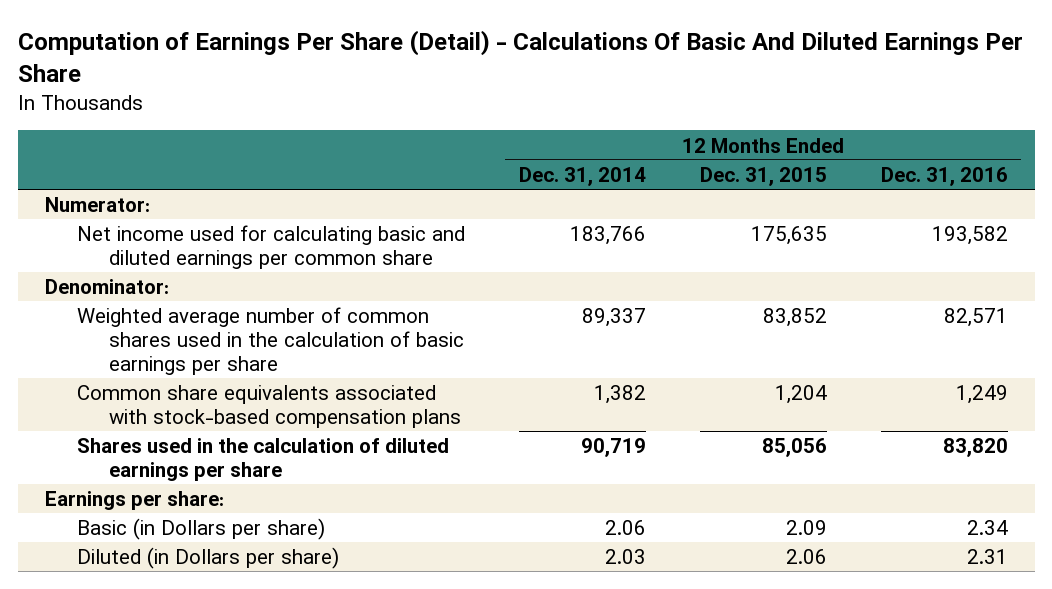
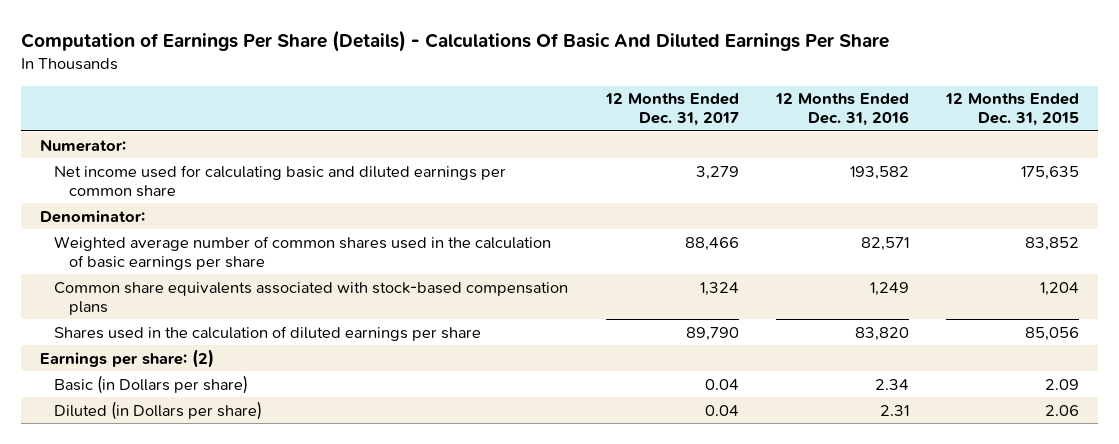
[17,29,1023,82] Computation of Earnings Per Share (Detail) - Calculations Of Basic And Diluted Earnings Per Share -> [21,29,890,52] Computation of Earnings Per Share (Details) - Calculations Of Basic And Diluted Earnings Per Share
[518,166,646,186] Dec. 31, 2014 -> none
none -> [604,93,739,127] 12 Months Ended Dec. 31, 2017
[44,491,224,511] Earnings per share: -> [39,348,214,368] Earnings per share: (2)

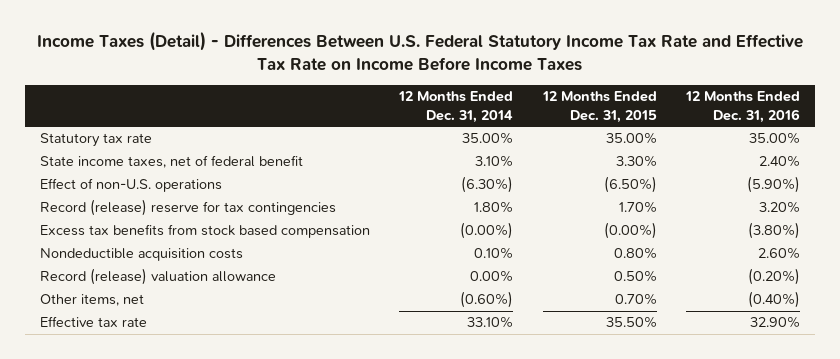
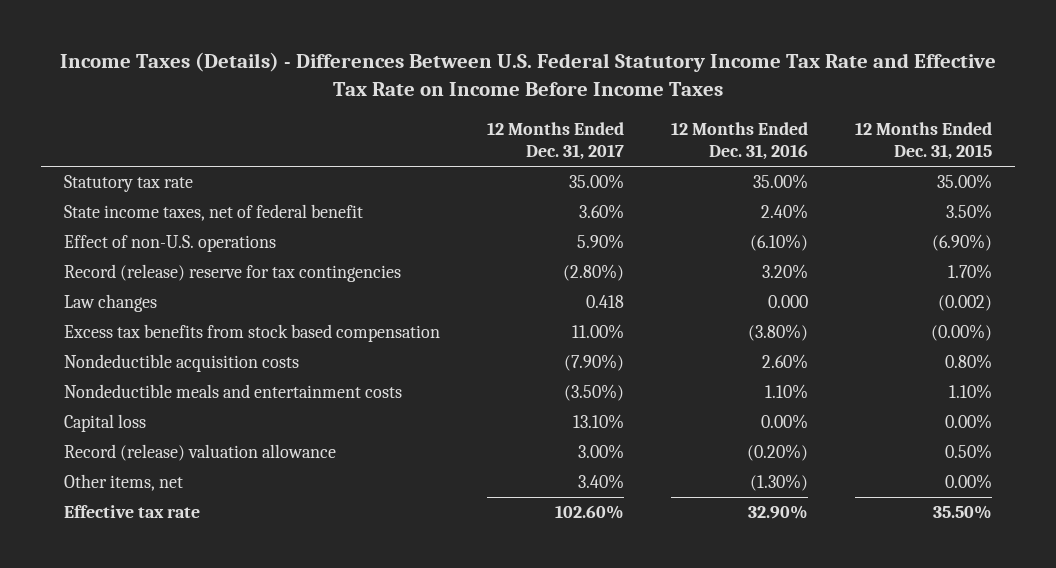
[36,31,803,72] Income Taxes (Detail) - Differences Between U.S. Federal Statutory Income Tax Rate and Effective Tax Rate on Income Before Income Taxes -> [59,52,996,96] Income Taxes (Details) - Differences Between U.S. Federal Statutory Income Tax Rate and Effective Tax Rate on Income Before Income Taxes
[398,91,514,123] 12 Months Ended Dec. 31, 2014 -> none
none -> [486,121,624,161] 12 Months Ended Dec. 31, 2017
[615,155,657,168] 3.30% -> [945,204,992,220] 3.50%
[603,176,657,194] (6.50%) -> [931,234,992,252] (6.90%)
[747,176,801,194] (5.90%) -> [749,234,808,252] (6.10%)
none -> [64,294,158,313] Law changes
none -> [64,384,403,399] Nondeductible meals and entertainment costs
none -> [64,414,147,433] Capital loss
[614,293,657,306] 0.70% -> [944,474,992,490] 0.00%
[748,291,801,309] (0.40%) -> [749,474,808,492] (1.30%)

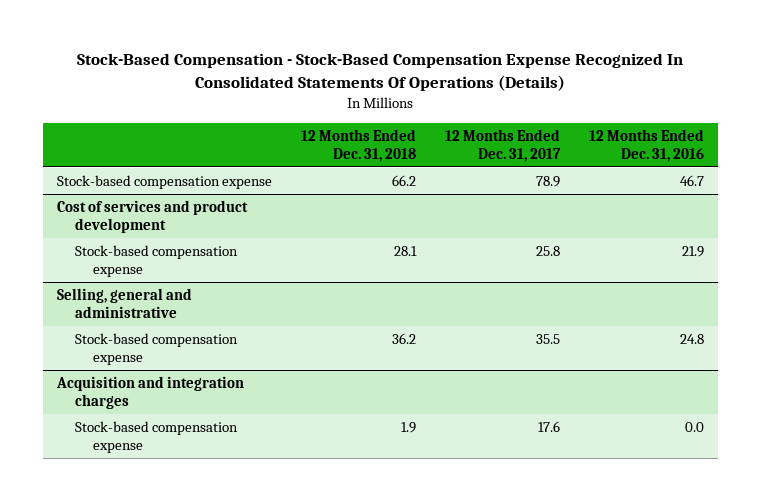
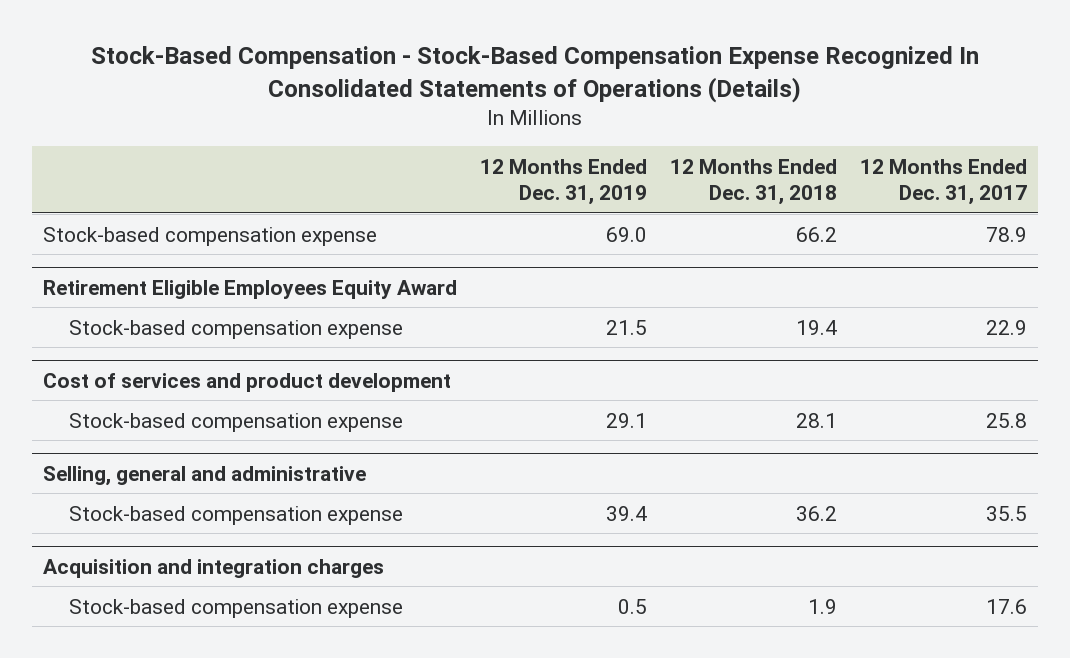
[77,53,684,92] Stock-Based Compensation - Stock-Based Compensation Expense Recognized In Consolidated Statements Of Operations (Details) -> [91,46,980,104] Stock-Based Compensation - Stock-Based Compensation Expense Recognized In Consolidated Statements of Operations (Details)
[588,128,704,162] 12 Months Ended Dec. 31, 2016 -> none
none -> [480,158,648,206] 12 Months Ended Dec. 31, 2019
none -> [43,279,458,299] Retirement Eligible Employees Equity Award
none -> [68,319,403,339] Stock-based compensation expense

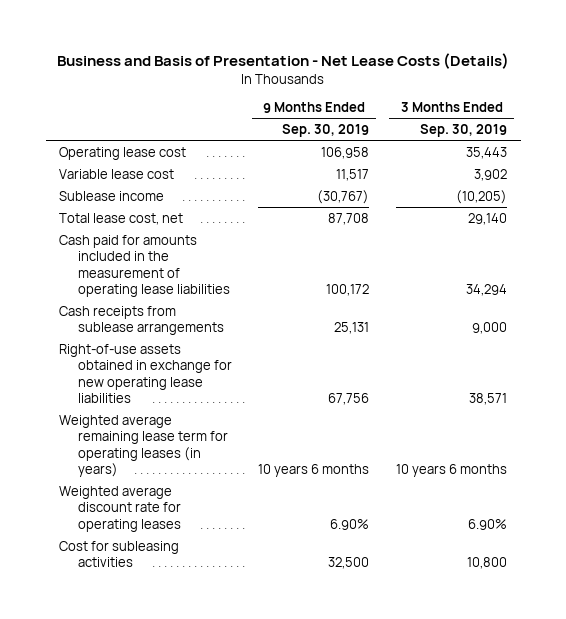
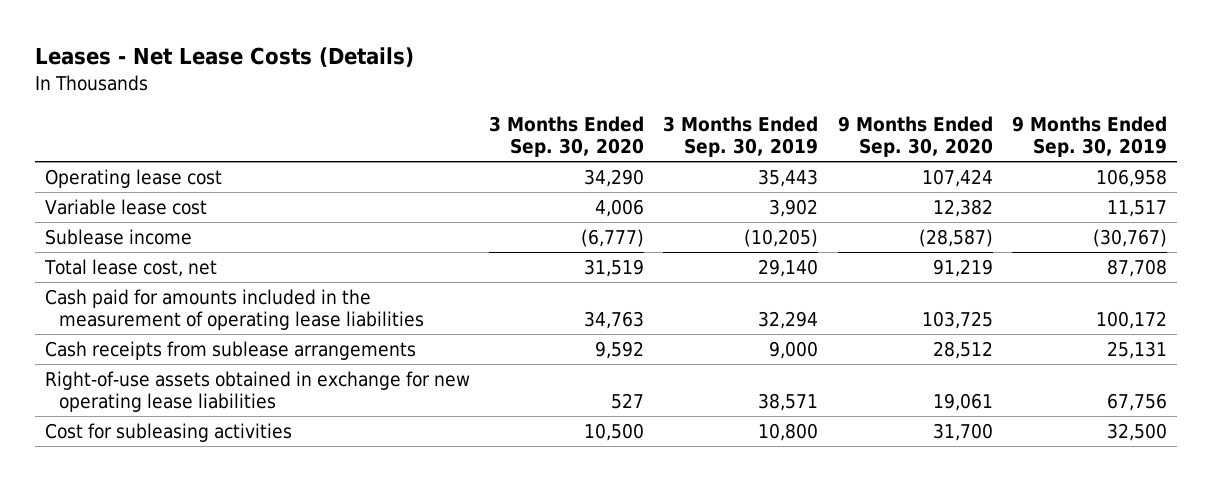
[57,52,510,69] Business and Basis of Presentation - Net Lease Costs (Details) -> [34,47,414,68] Leases - Net Lease Costs (Details)
none -> [488,115,644,158] 3 Months Ended Sep. 30, 2020
none -> [837,115,993,158] 9 Months Ended Sep. 30, 2020
[466,284,508,297] 34,294 -> [758,311,819,330] 32,294
[58,414,228,478] Weighted average remaining lease term for operating leases (in years) -> none
[58,485,181,532] Weighted average discount rate for operating leases -> none

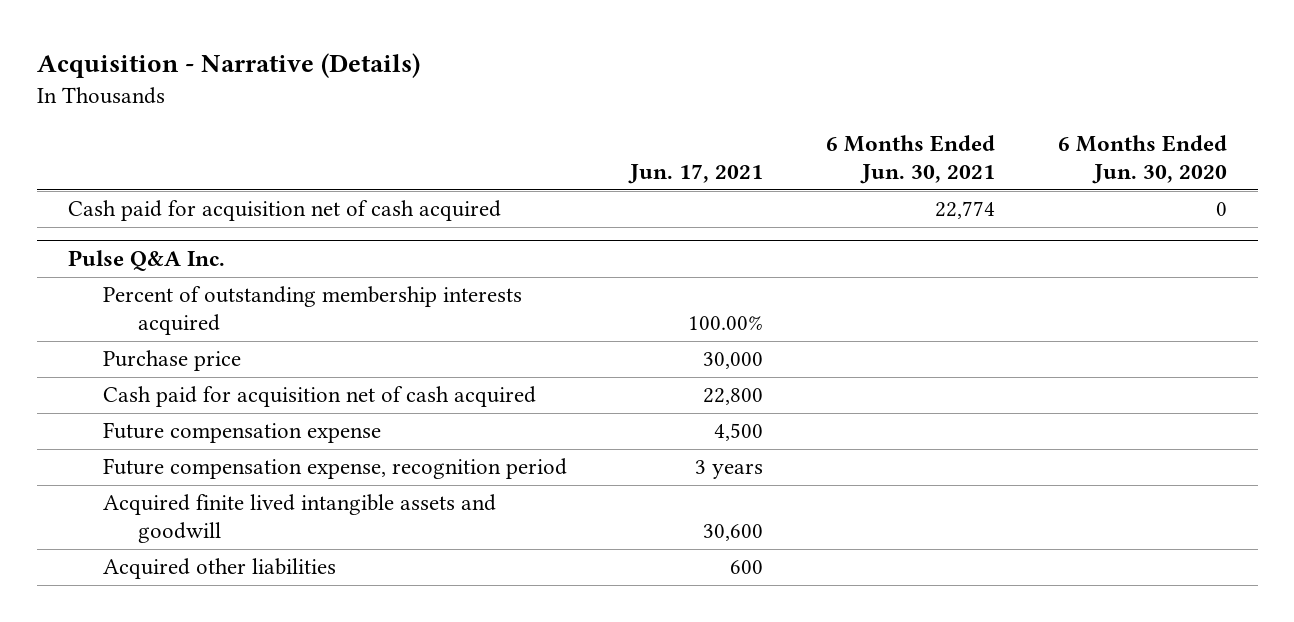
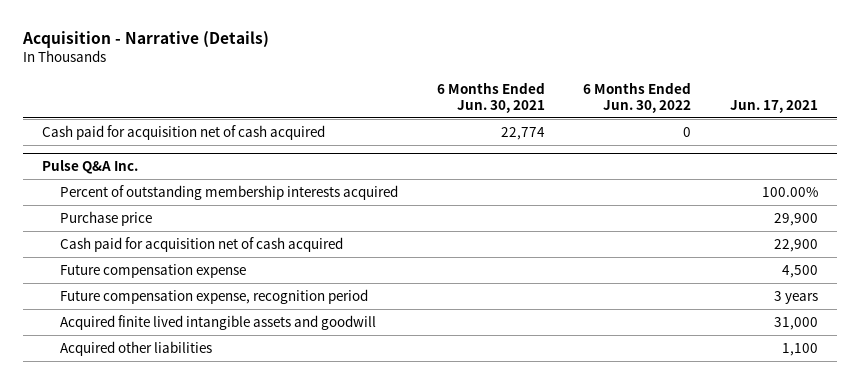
[1057,135,1227,185] 6 Months Ended Jun. 30, 2020 -> none
none -> [583,81,692,113] 6 Months Ended Jun. 30, 2022
[702,352,763,370] 30,000 -> [773,212,818,226] 29,900
[702,388,763,406] 22,800 -> [773,238,818,252] 22,900
[702,524,763,542] 30,600 -> [773,316,818,330] 31,000
[729,560,763,575] 600 -> [781,342,818,356] 1,100

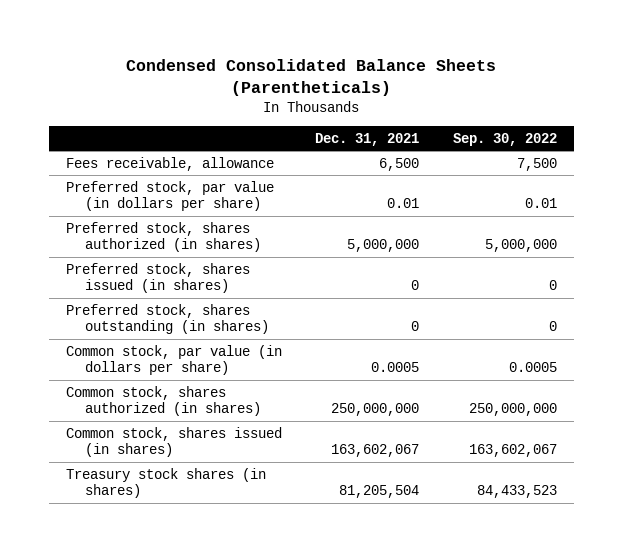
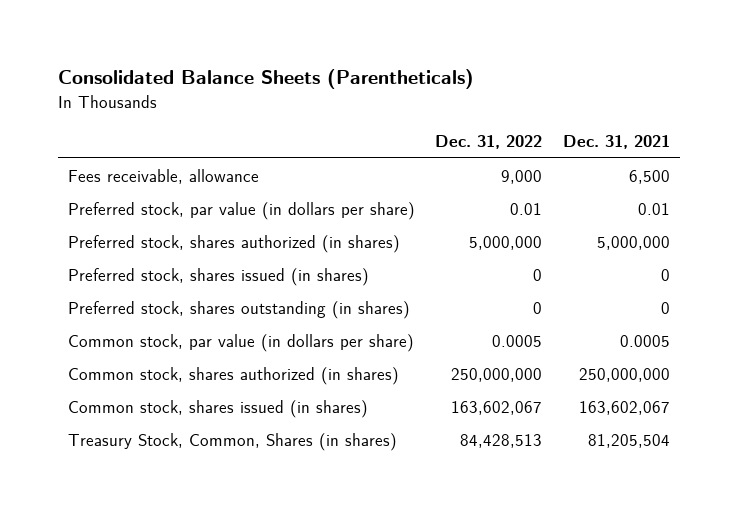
[126,59,497,97] Condensed Consolidated Balance Sheets (Parentheticals) -> [57,69,474,90] Consolidated Balance Sheets (Parentheticals)
[452,132,557,146] Sep. 30, 2022 -> none
none -> [435,135,543,150] Dec. 31, 2022
[65,467,266,499] Treasury stock shares (in shares) -> [67,432,397,451] Treasury Stock, Common, Shares (in shares)

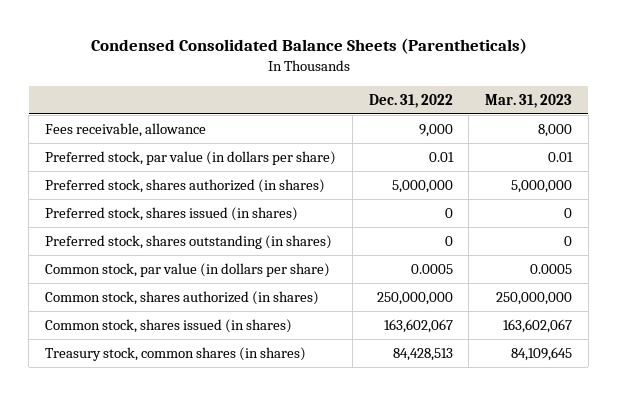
[57,69,474,90] Consolidated Balance Sheets (Parentheticals) -> [90,38,527,55] Condensed Consolidated Balance Sheets (Parentheticals)
[562,135,670,150] Dec. 31, 2021 -> none
none -> [485,93,573,108] Mar. 31, 2023
[67,432,397,451] Treasury Stock, Common, Shares (in shares) -> [44,347,306,362] Treasury stock, common shares (in shares)

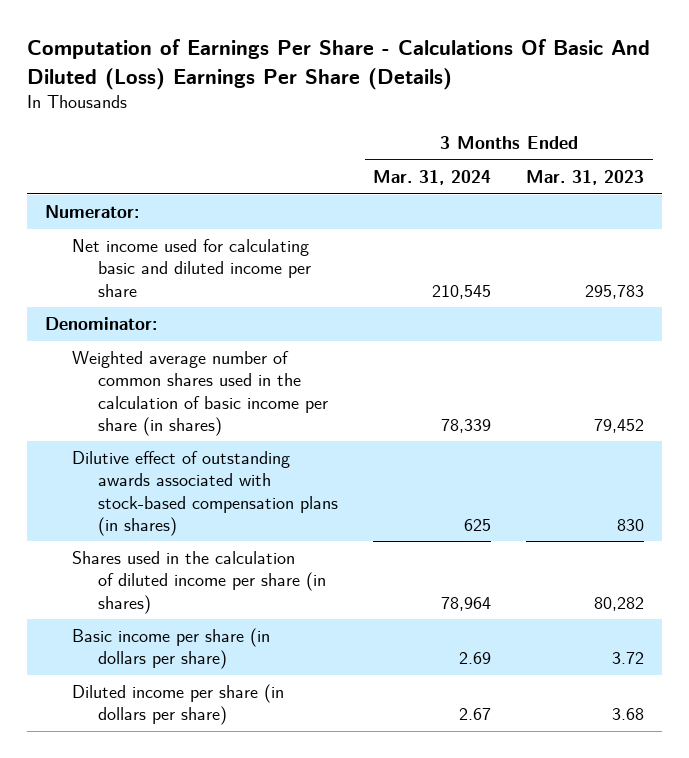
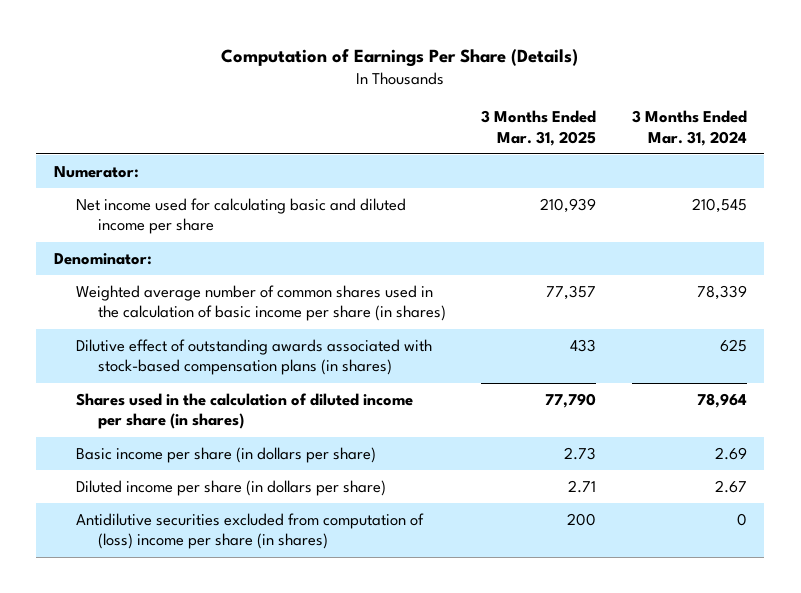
[27,39,651,90] Computation of Earnings Per Share - Calculations Of Basic And Diluted (Loss) Earnings Per Share (Details) -> [221,48,579,67] Computation of Earnings Per Share (Details)
[526,169,645,185] Mar. 31, 2023 -> none
none -> [481,110,597,146] 3 Months Ended Mar. 31, 2025
none -> [76,512,425,550] Antidilutive securities excluded from computation of (loss) income per share (in shares)

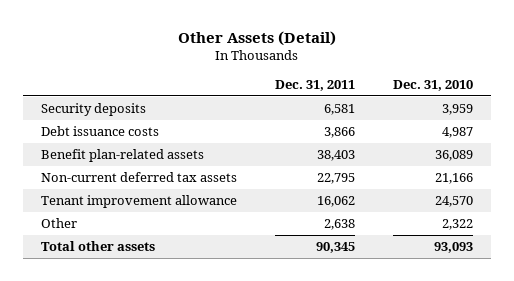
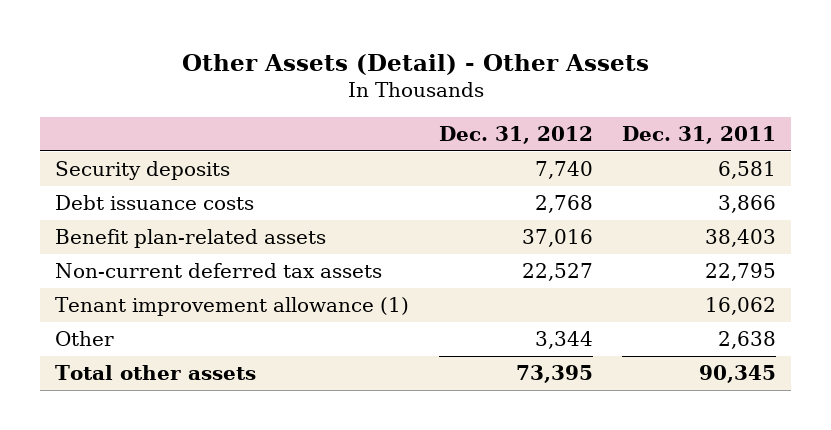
[178,30,337,46] Other Assets (Detail) -> [181,53,649,75] Other Assets (Detail) - Other Assets
[392,80,473,92] Dec. 31, 2010 -> none
none -> [438,125,593,144] Dec. 31, 2012
[41,195,238,209] Tenant improvement allowance -> [55,296,410,316] Tenant improvement allowance (1)

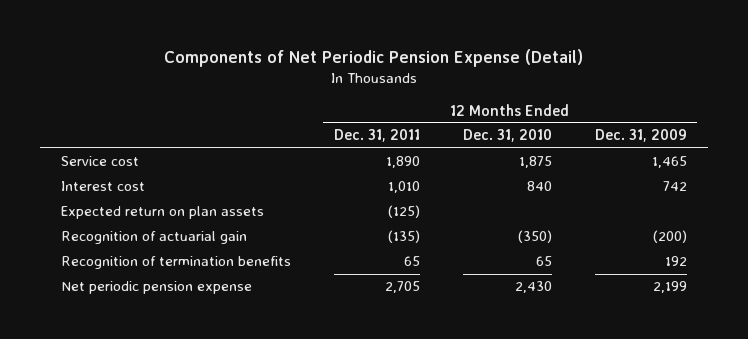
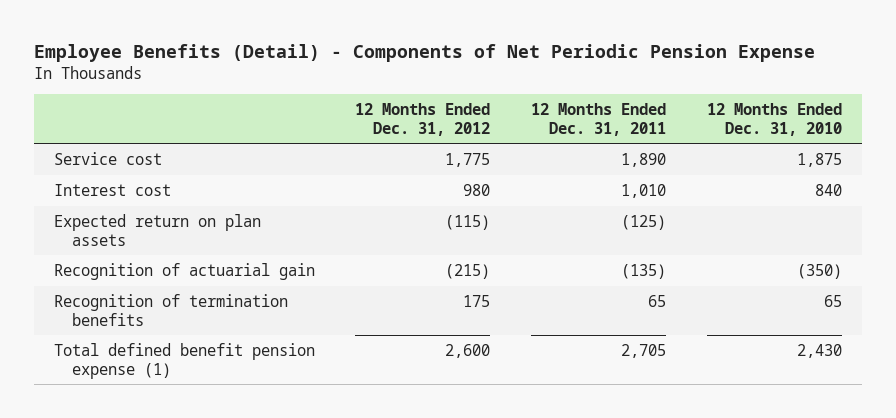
[163,49,583,68] Components of Net Periodic Pension Expense (Detail) -> [33,43,815,62] Employee Benefits (Detail) - Components of Net Periodic Pension Expense
[594,129,687,143] Dec. 31, 2009 -> none
none -> [355,102,491,136] 12 Months Ended Dec. 31, 2012
[61,281,253,295] Net periodic pension expense -> [53,342,315,379] Total defined benefit pension expense (1)

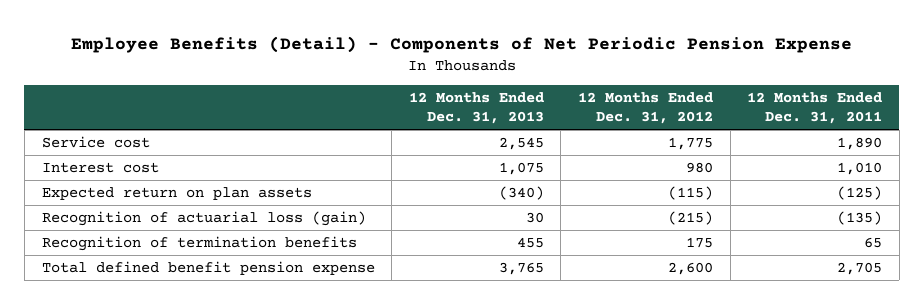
[706,102,842,136] 12 Months Ended Dec. 31, 2010 -> none
none -> [408,92,544,125] 12 Months Ended Dec. 31, 2013
[53,262,315,280] Recognition of actuarial gain -> [41,211,366,227] Recognition of actuarial loss (gain)
[53,342,315,379] Total defined benefit pension expense (1) -> [41,261,375,276] Total defined benefit pension expense

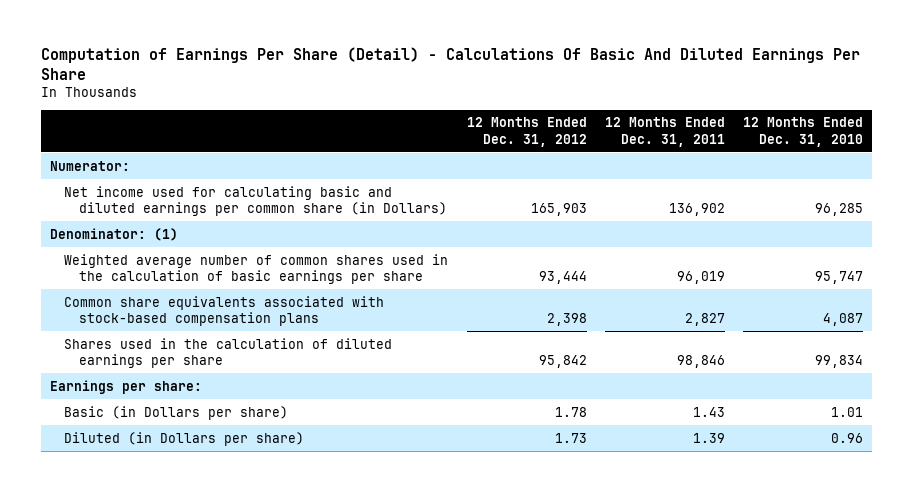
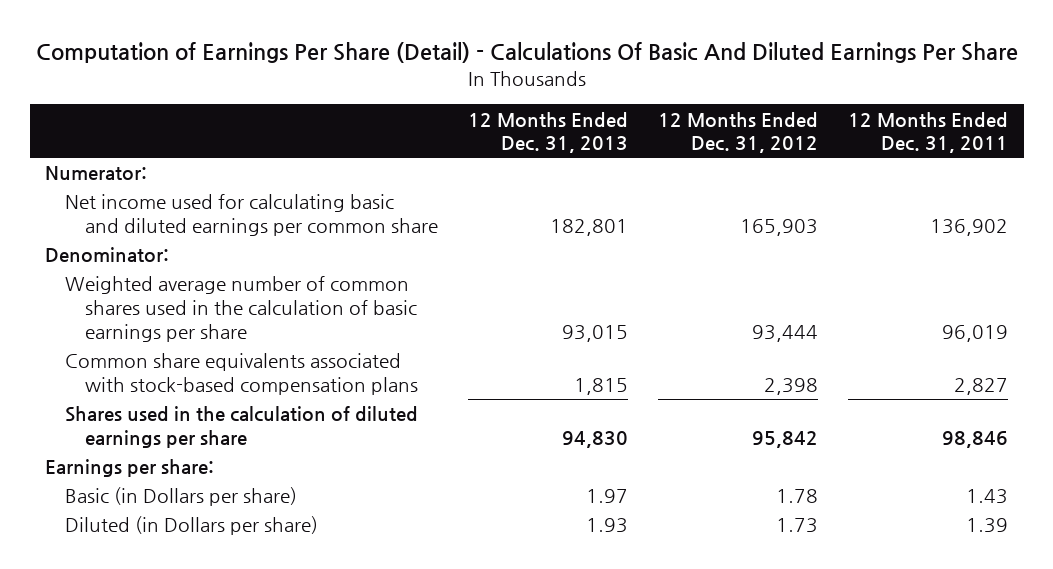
[742,117,863,147] 12 Months Ended Dec. 31, 2010 -> none
none -> [468,111,629,154] 12 Months Ended Dec. 31, 2013
[64,185,448,216] Net income used for calculating basic and diluted earnings per common share (in Dollars) -> [64,194,438,237] Net income used for calculating basic and diluted earnings per common share
[49,227,178,241] Denominator: (1) -> [44,247,169,263] Denominator:

